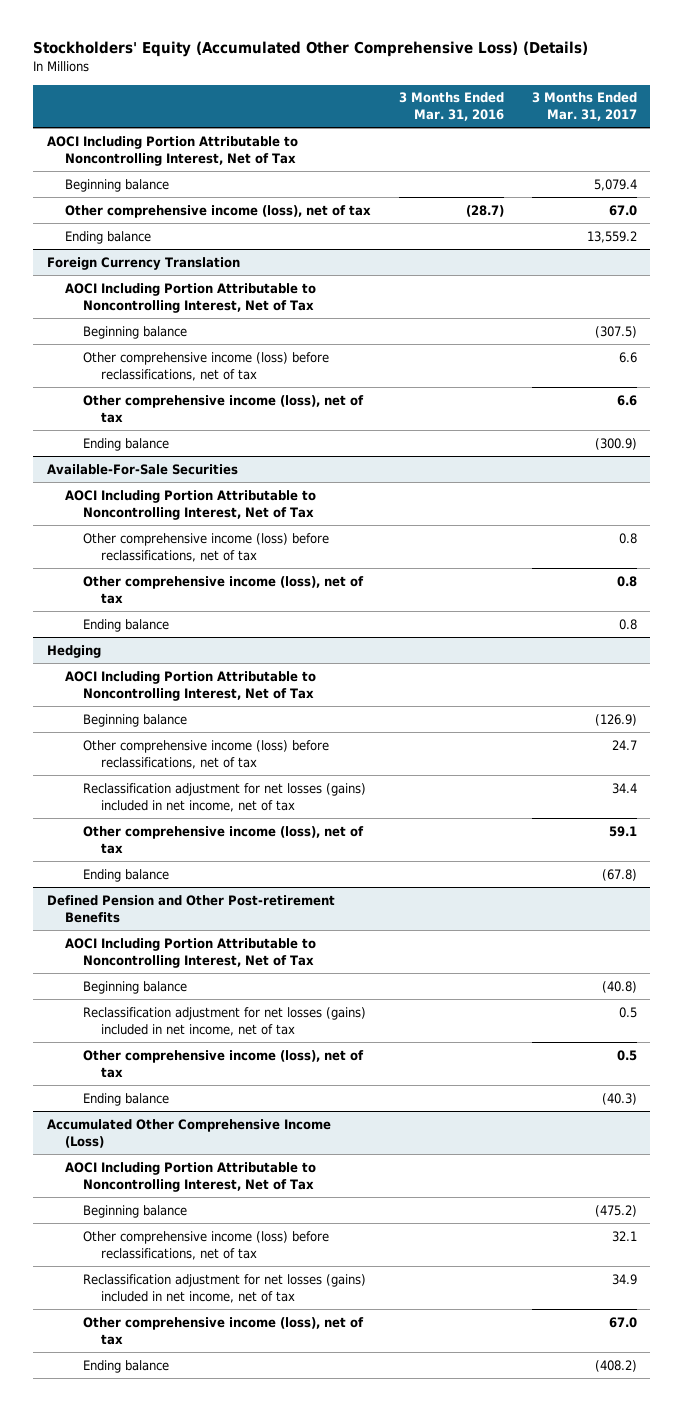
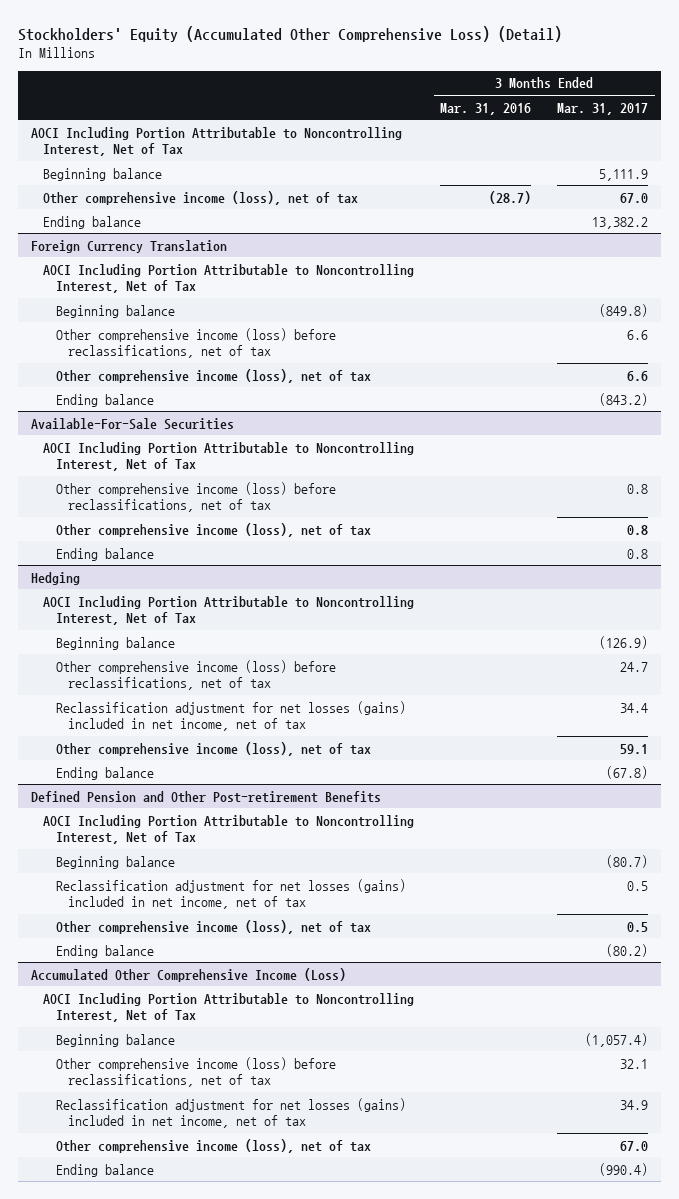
[32,41,588,58] Stockholders' Equity (Accumulated Other Comprehensive Loss) (Details) -> [18,26,563,43] Stockholders' Equity (Accumulated Other Comprehensive Loss) (Detail)
[593,178,637,191] 5,079.4 -> [599,168,649,181] 5,111.9
[586,230,637,243] 13,559.2 -> [592,216,649,229] 13,382.2
[594,325,637,338] (307.5) -> [599,303,649,317] (849.8)
[594,437,637,450] (300.9) -> [599,392,649,406] (843.2)
[601,980,637,993] (40.8) -> [606,854,649,868] (80.7)
[601,1092,637,1105] (40.3) -> [606,943,649,957] (80.2)
[594,1204,637,1217] (475.2) -> [585,1032,649,1047] (1,057.4)
[594,1359,637,1372] (408.2) -> [599,1162,649,1176] (990.4)

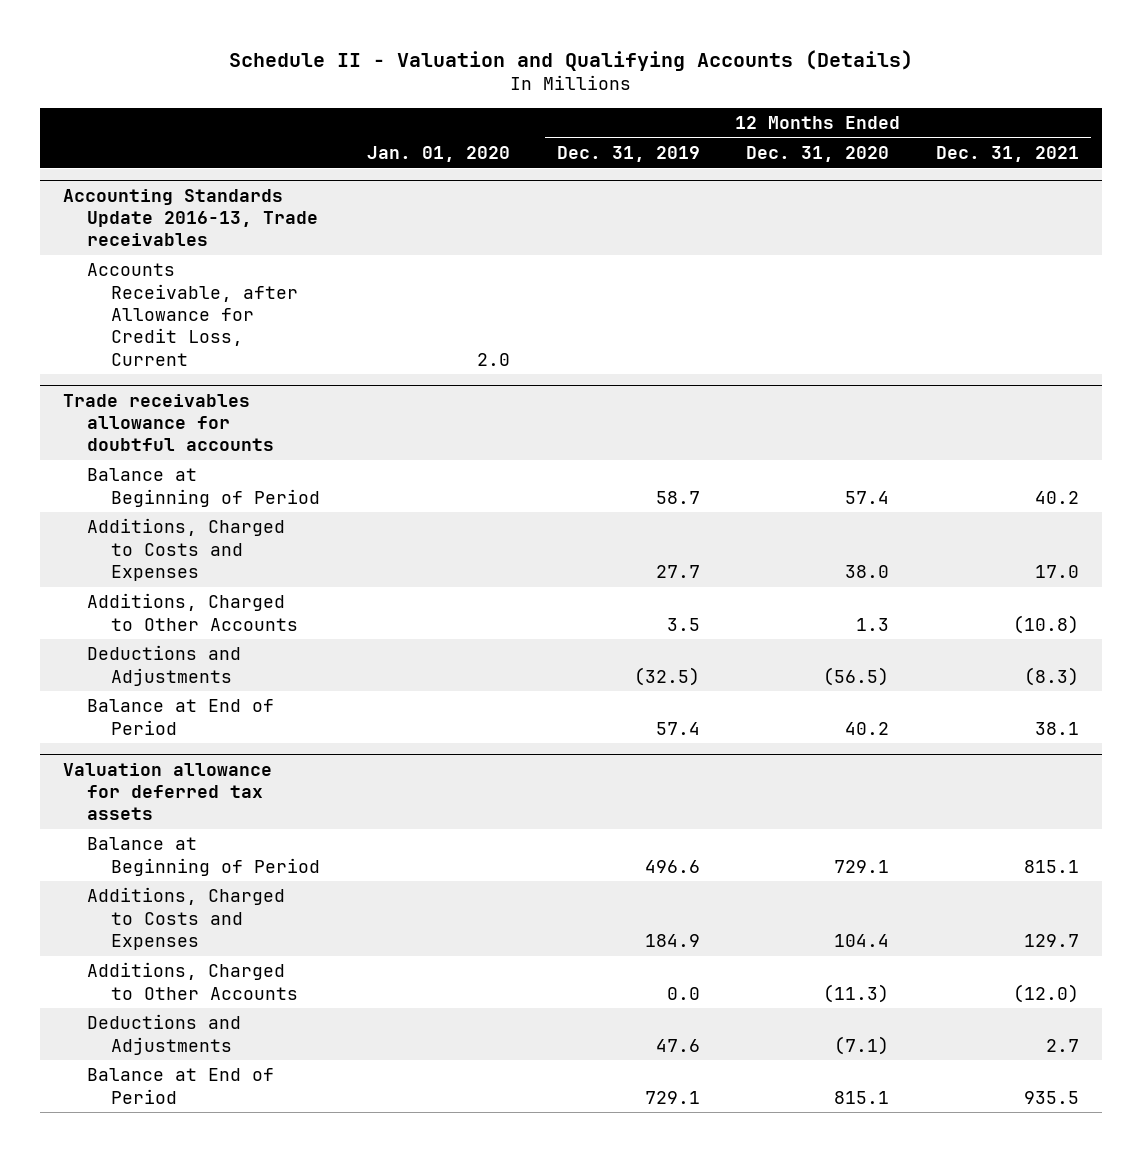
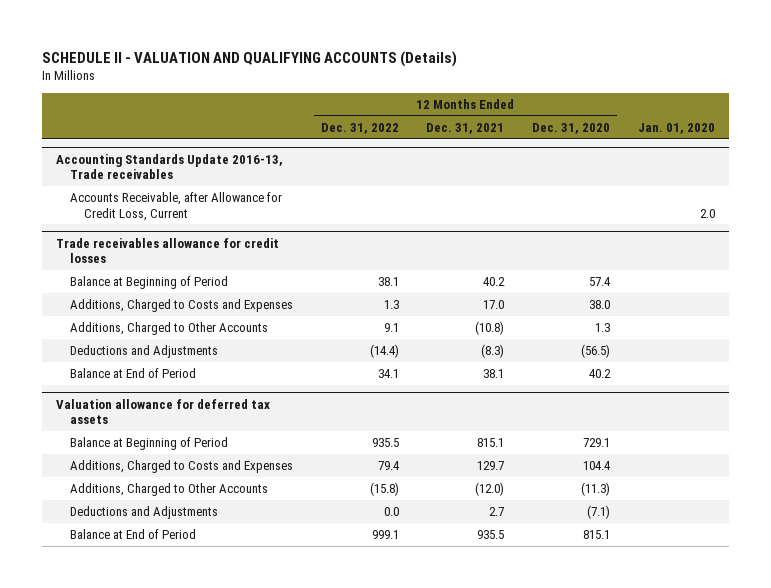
[228,49,913,71] Schedule II - Valuation and Qualifying Accounts (Details) -> [42,50,458,67] SCHEDULE II - VALUATION AND QUALIFYING ACCOUNTS (Details)
[556,146,700,163] Dec. 31, 2019 -> none
none -> [320,122,399,134] Dec. 31, 2022
[62,393,275,452] Trade receivables allowance for doubtful accounts -> [56,237,280,264] Trade receivables allowance for credit losses

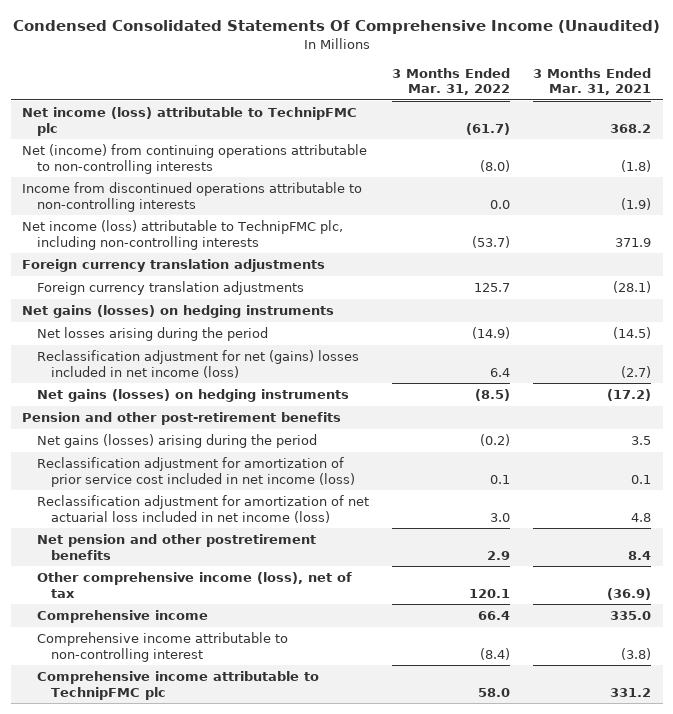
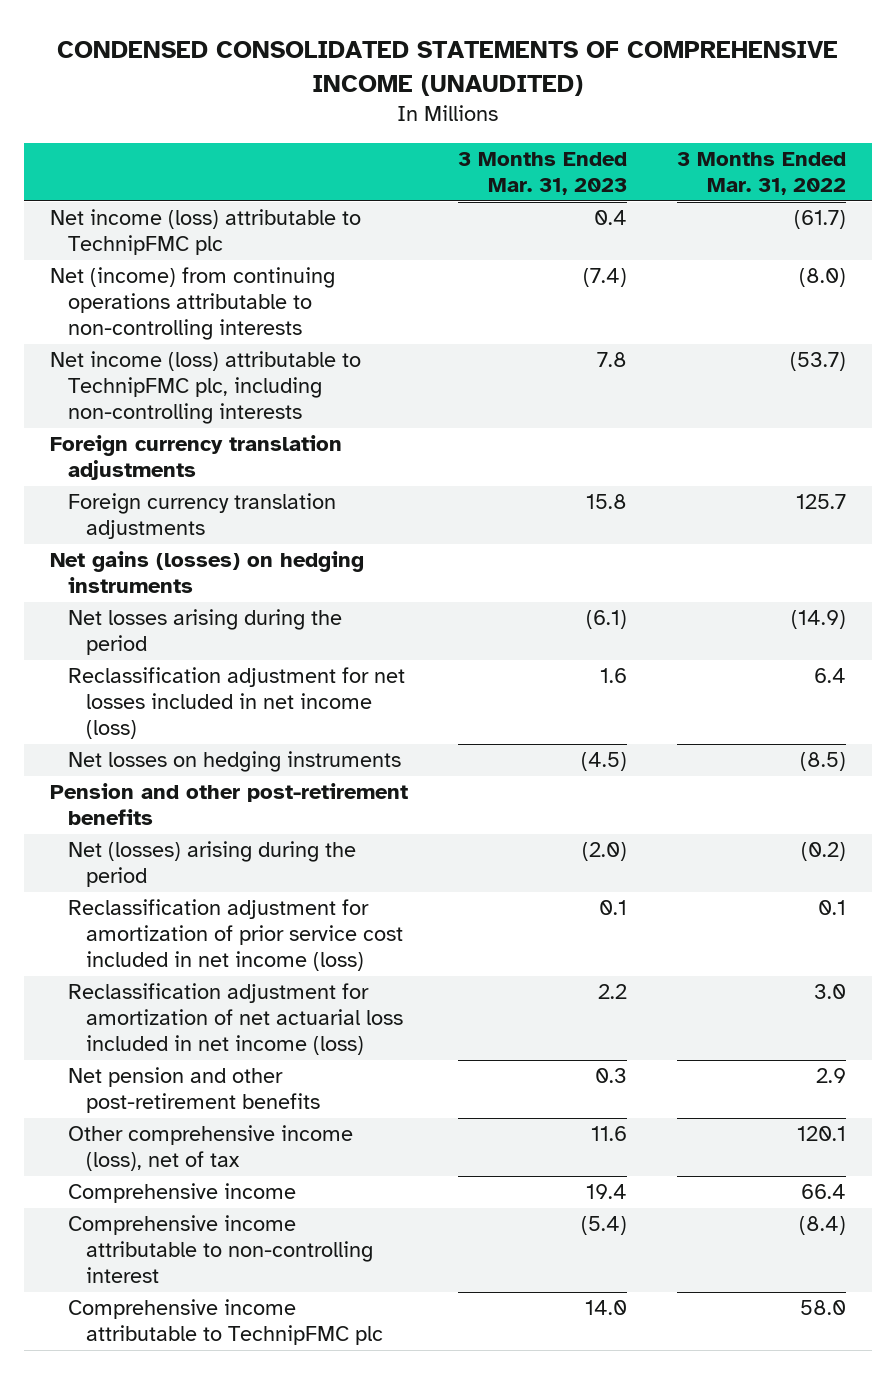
[12,19,660,34] Condensed Consolidated Statements Of Comprehensive Income (Unaudited) -> [56,41,838,96] CONDENSED CONSOLIDATED STATEMENTS OF COMPREHENSIVE INCOME (UNAUDITED)
[533,67,652,96] 3 Months Ended Mar. 31, 2021 -> none
none -> [457,152,627,196] 3 Months Ended Mar. 31, 2023
[22,182,363,212] Income from discontinued operations attributable to non-controlling interests -> none
[36,350,359,378] Reclassification adjustment for net (gains) losses included in net income (loss) -> [67,667,405,740] Reclassification adjustment for net losses included in net income (loss)
[36,389,349,403] Net gains (losses) on hedging instruments -> [67,751,401,773] Net losses on hedging instruments
[36,434,317,449] Net gains (losses) arising during the period -> [67,841,356,888] Net (losses) arising during the period
[36,534,316,560] Net pension and other postretirement benefits -> [67,1067,320,1114] Net pension and other post-retirement benefits

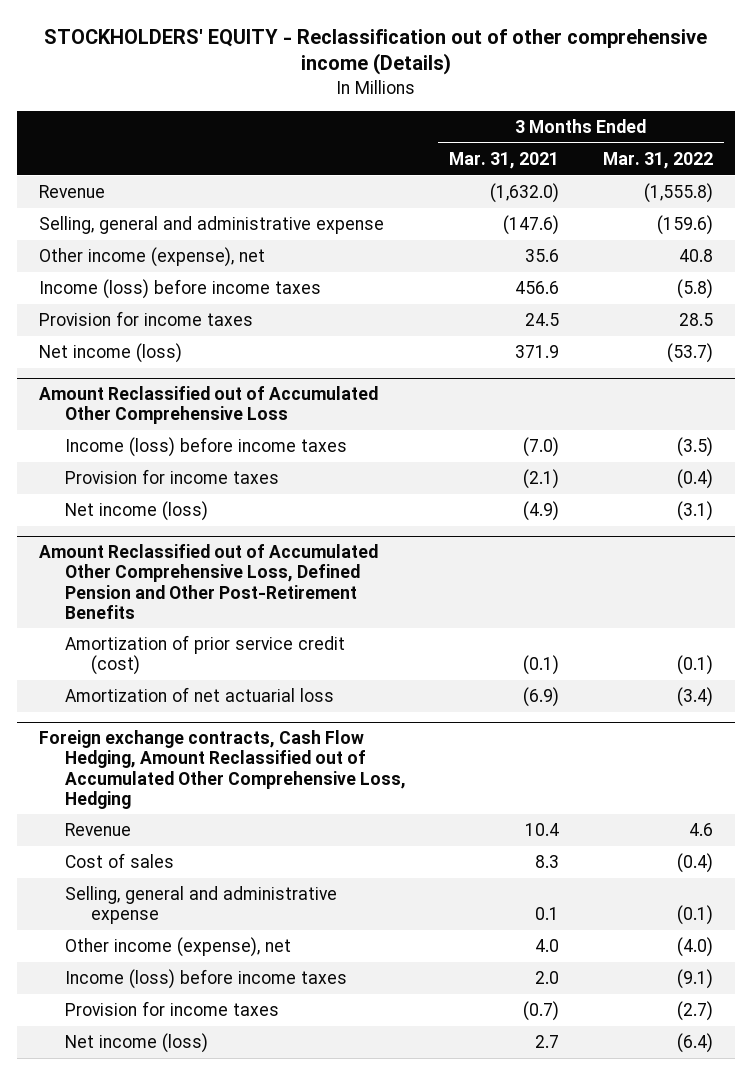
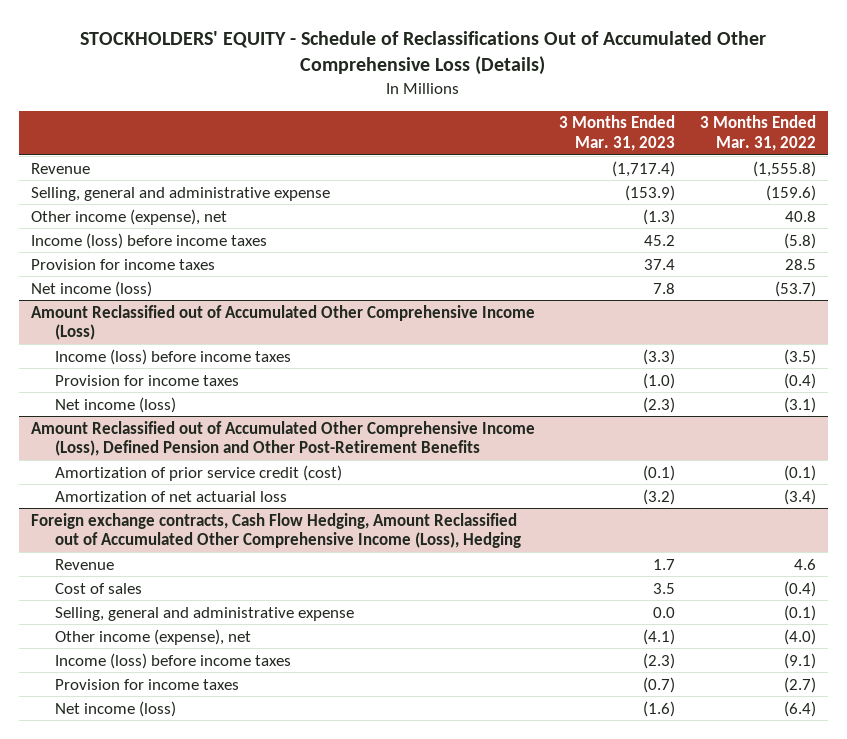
[43,28,707,76] STOCKHOLDERS' EQUITY - Reclassification out of other comprehensive income (Details) -> [80,31,767,76] STOCKHOLDERS' EQUITY - Schedule of Reclassifications Out of Accumulated Other Comprehensive Loss (Details)
[449,151,560,169] Mar. 31, 2021 -> none
none -> [559,115,676,151] 3 Months Ended Mar. 31, 2023
[38,386,378,425] Amount Reclassified out of Accumulated Other Comprehensive Loss -> [31,304,536,341] Amount Reclassified out of Accumulated Other Comprehensive Income (Loss)
[38,544,378,619] Amount Reclassified out of Accumulated Other Comprehensive Loss, Defined Pension and Other Post-Retirement Benefits -> [31,420,536,457] Amount Reclassified out of Accumulated Other Comprehensive Income (Loss), Defined Pension and Other Post-Retirement Benefits
[38,730,406,809] Foreign exchange contracts, Cash Flow Hedging, Amount Reclassified out of Accumulated Other Comprehensive Loss, Hedging -> [31,512,521,549] Foreign exchange contracts, Cash Flow Hedging, Amount Reclassified out of Accumulated Other Comprehensive Income (Loss), Hedging

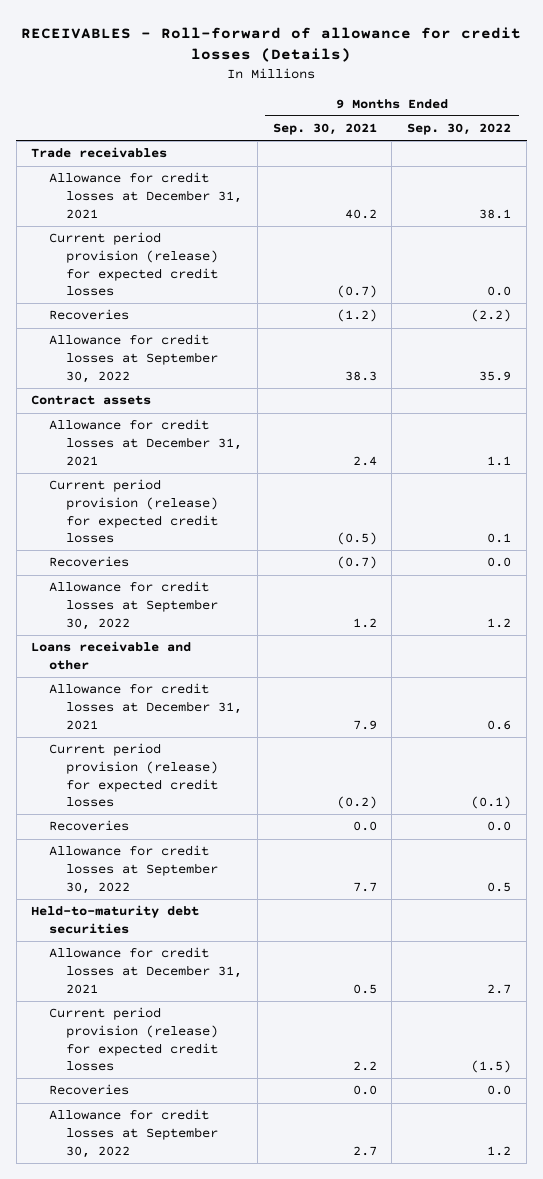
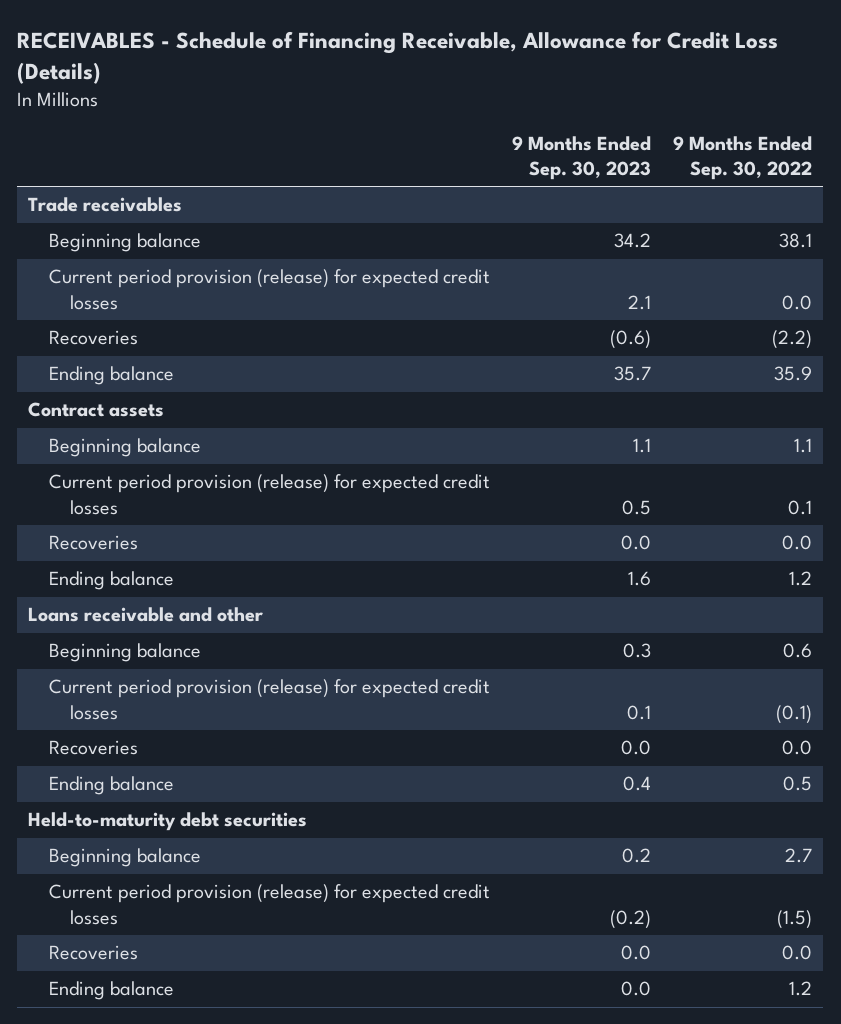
[21,26,522,62] RECEIVABLES - Roll-forward of allowance for credit losses (Details) -> [17,31,779,84] RECEIVABLES - Schedule of Financing Receivable, Allowance for Credit Loss (Details)
[272,123,377,136] Sep. 30, 2021 -> none
none -> [512,135,652,181] 9 Months Ended Sep. 30, 2023
[48,172,243,219] Allowance for credit losses at December 31, 2021 -> [49,233,202,253] Beginning balance
[48,334,219,383] Allowance for credit losses at September 30, 2022 -> [49,366,175,386] Ending balance
[48,419,243,466] Allowance for credit losses at December 31, 2021 -> [49,438,202,458] Beginning balance
[48,581,219,630] Allowance for credit losses at September 30, 2022 -> [49,571,175,591] Ending balance
[48,683,243,730] Allowance for credit losses at December 31, 2021 -> [49,643,202,663] Beginning balance
[48,845,219,894] Allowance for credit losses at September 30, 2022 -> [49,776,175,796] Ending balance
[48,947,243,994] Allowance for credit losses at December 31, 2021 -> [49,848,202,868] Beginning balance
[48,1109,219,1158] Allowance for credit losses at September 30, 2022 -> [49,981,175,1001] Ending balance

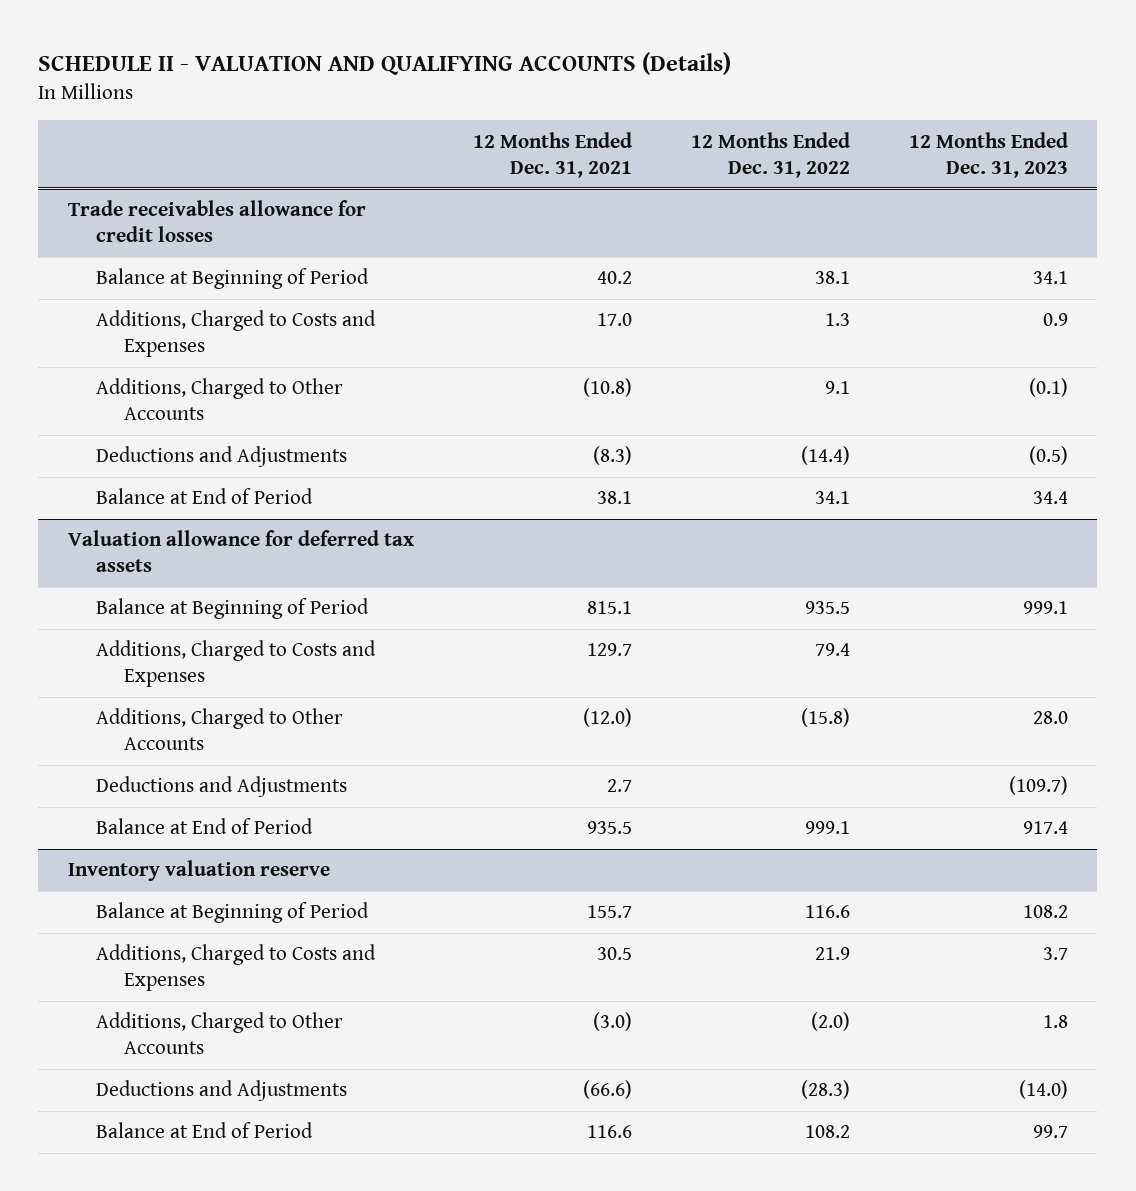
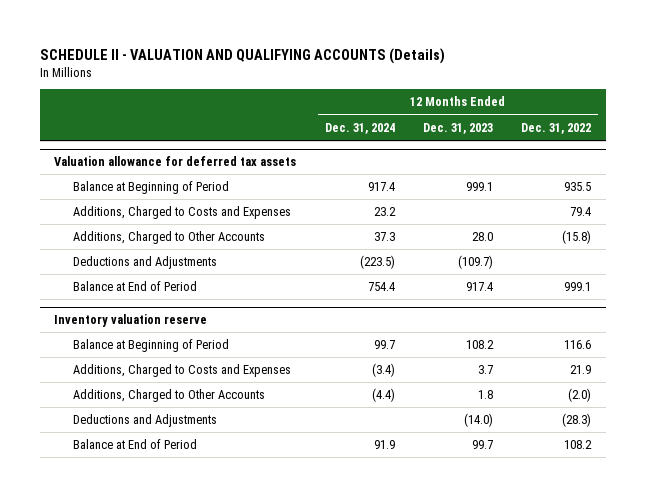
[472,131,632,178] 12 Months Ended Dec. 31, 2021 -> none
none -> [324,122,395,134] Dec. 31, 2024
[67,200,366,243] Trade receivables allowance for credit losses -> none
[95,268,369,290] Balance at Beginning of Period -> none
[95,310,376,358] Additions, Charged to Costs and Expenses -> none
[95,378,343,421] Additions, Charged to Other Accounts -> none
[95,446,347,468] Deductions and Adjustments -> none
[95,488,313,505] Balance at End of Period -> none

